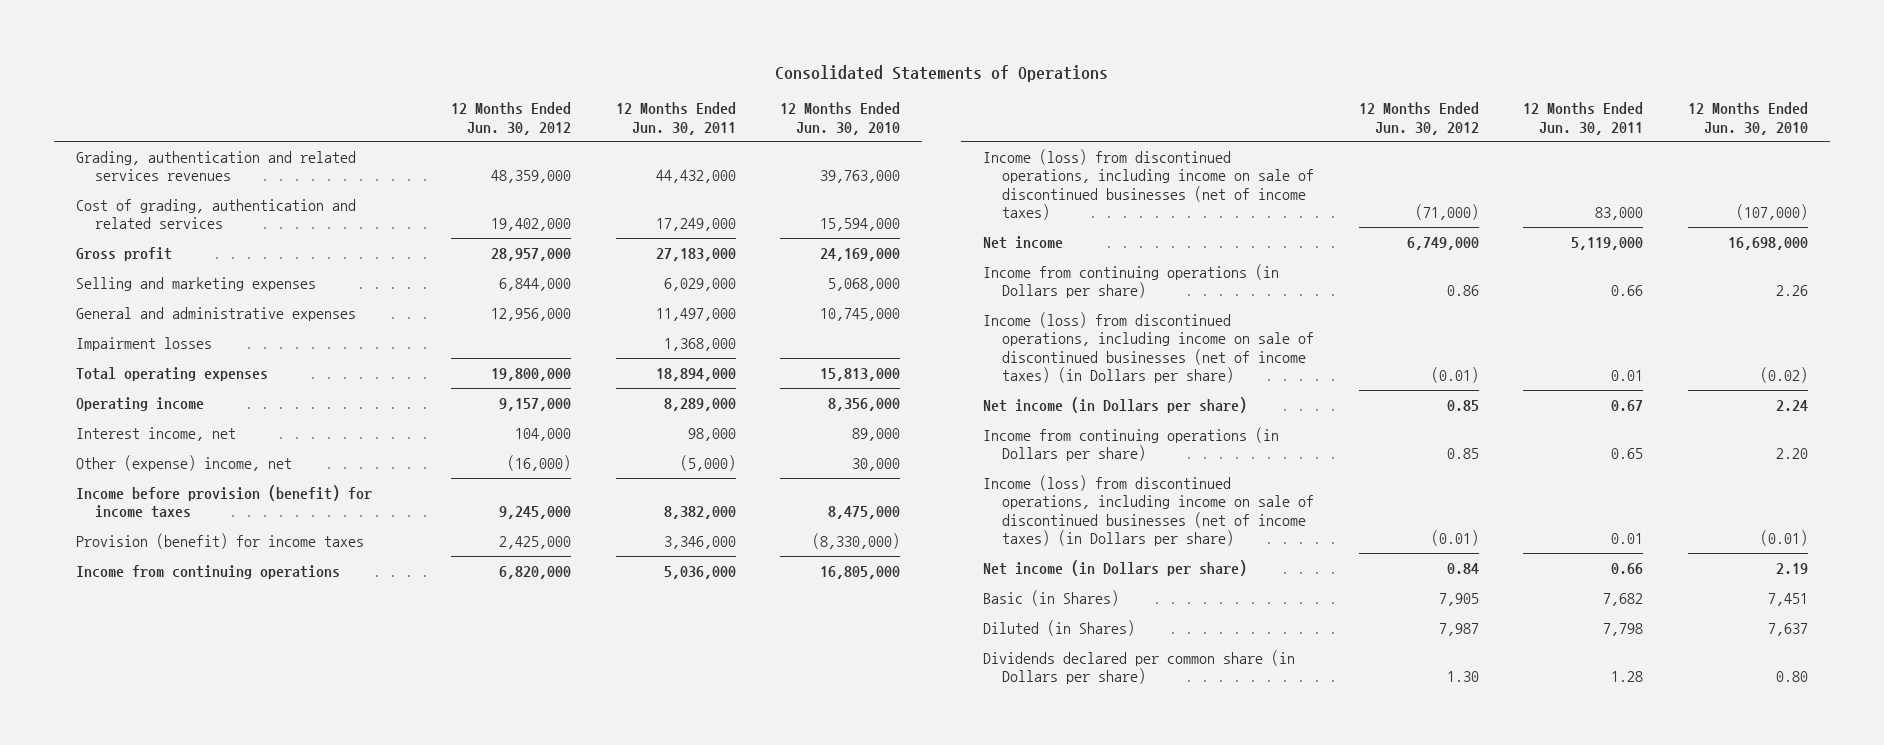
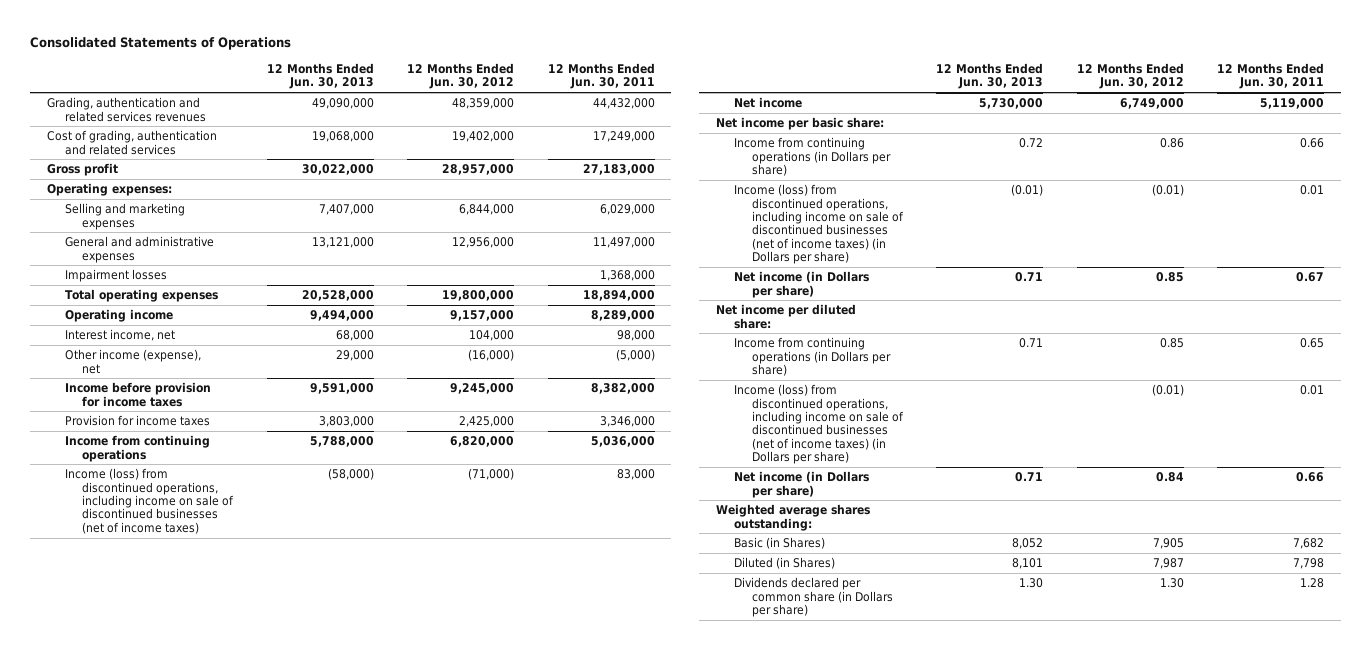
[780,102,901,135] 12 Months Ended Jun. 30, 2010 -> none
none -> [266,62,374,90] 12 Months Ended Jun. 30, 2013
none -> [46,183,172,197] Operating expenses:
[76,454,293,471] Other (expense) income, net -> [64,349,201,374] Other income (expense), net
[76,484,373,519] Income before provision (benefit) for income taxes -> [64,382,211,407] Income before provision for income taxes
[76,532,365,549] Provision (benefit) for income taxes -> [64,415,210,427] Provision for income taxes
none -> [716,117,885,131] Net income per basic share:
none -> [716,304,857,329] Net income per diluted share:
none -> [716,504,871,531] Weighted average shares outstanding:

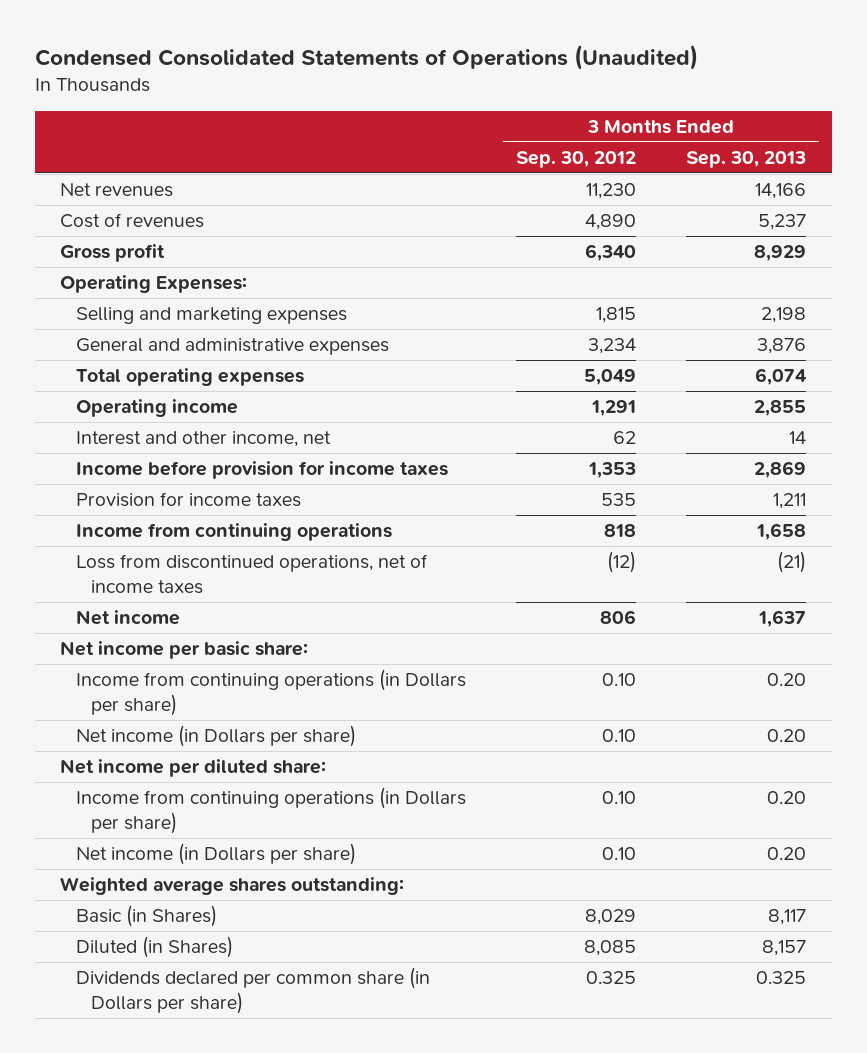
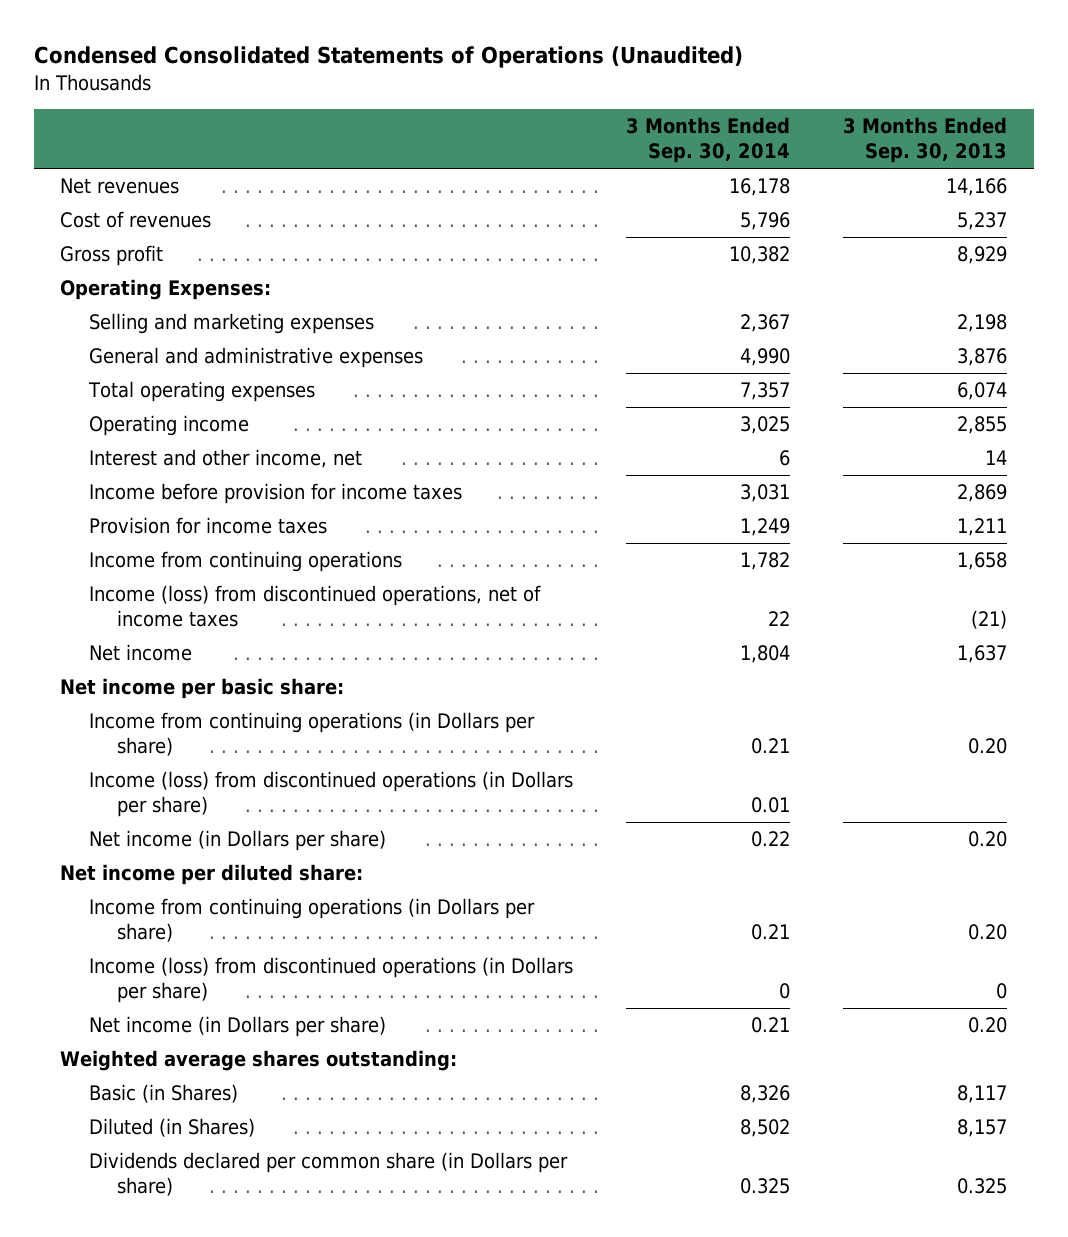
[515,150,636,168] Sep. 30, 2012 -> none
none -> [625,117,790,163] 3 Months Ended Sep. 30, 2014
[75,554,428,594] Loss from discontinued operations, net of income taxes -> [88,585,541,628] Income (loss) from discontinued operations, net of income taxes
none -> [88,771,573,818] Income (loss) from discontinued operations (in Dollars per share)
none -> [88,957,573,1004] Income (loss) from discontinued operations (in Dollars per share)

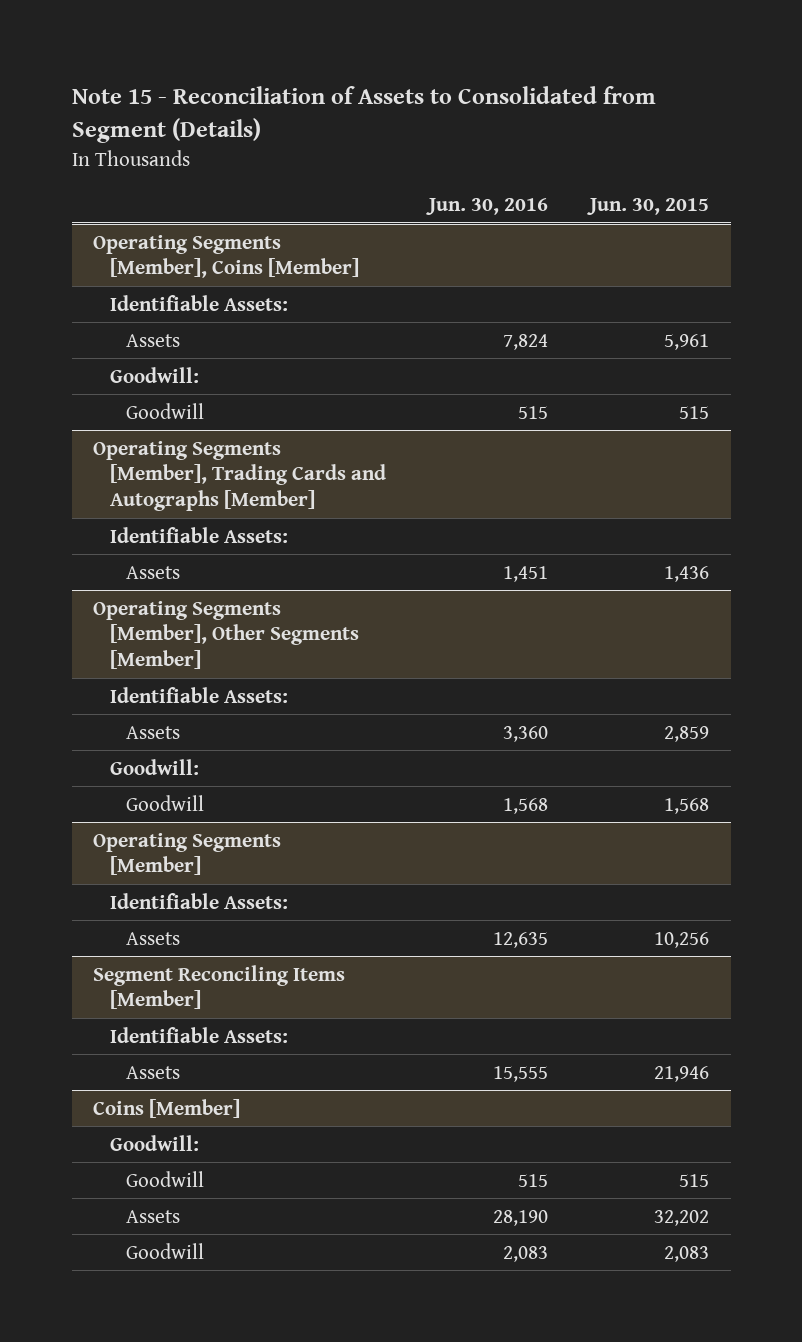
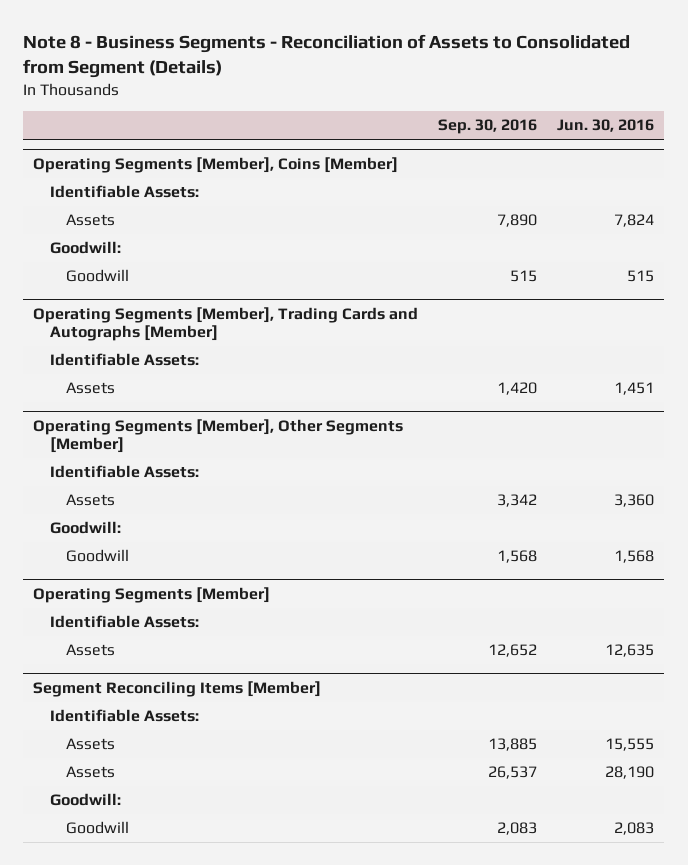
[71,86,656,144] Note 15 - Reconciliation of Assets to Consolidated from Segment (Details) -> [23,34,631,79] Note 8 - Business Segments - Reconciliation of Assets to Consolidated from Segment (Details)
[587,198,710,216] Jun. 30, 2015 -> none
none -> [438,119,538,135] Sep. 30, 2016
[93,1098,241,1118] Coins [Member] -> none
[109,1134,199,1151] Goodwill: -> none
[126,1170,205,1187] Goodwill -> none
none -> [49,793,121,807] Goodwill:

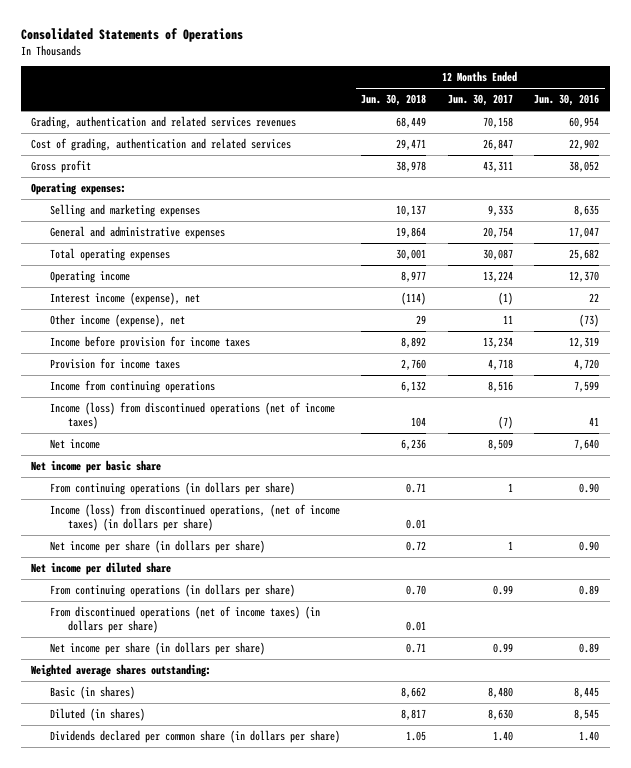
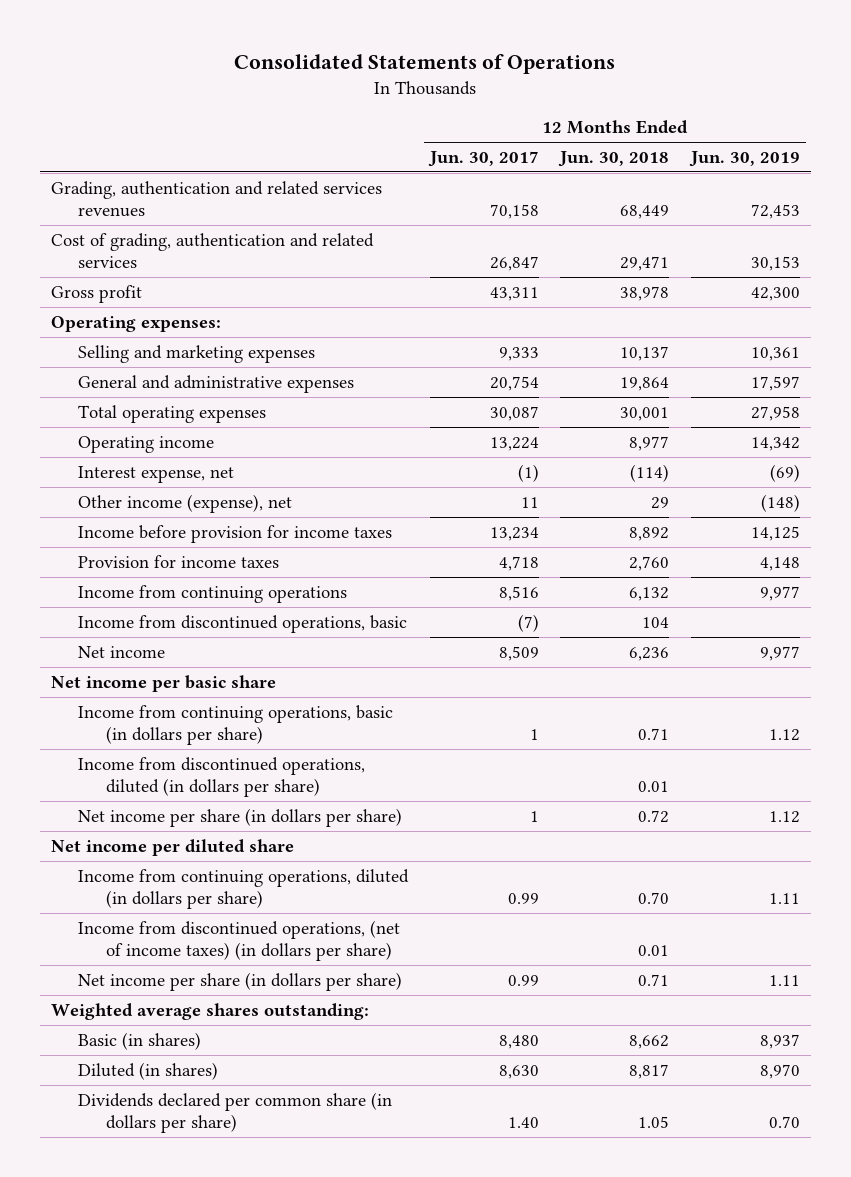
[534,94,600,107] Jun. 30, 2016 -> none
none -> [689,151,801,168] Jun. 30, 2019
[49,292,200,306] Interest income (expense), net -> [78,465,235,483] Interest expense, net
[49,402,335,430] Income (loss) from discontinued operations (net of income taxes) -> [78,614,408,633] Income from discontinued operations, basic
[49,482,295,496] From continuing operations (in dollars per share) -> [78,704,394,745] Income from continuing operations, basic (in dollars per share)
[49,504,340,532] Income (loss) from discontinued operations, (net of income taxes) (in dollars per share) -> [78,756,366,797] Income from discontinued operations, diluted (in dollars per share)
[49,584,295,598] From continuing operations (in dollars per share) -> [78,868,410,909] Income from continuing operations, diluted (in dollars per share)
[49,606,320,634] From discontinued operations (net of income taxes) (in dollars per share) -> [78,919,401,961] Income from discontinued operations, (net of income taxes) (in dollars per share)

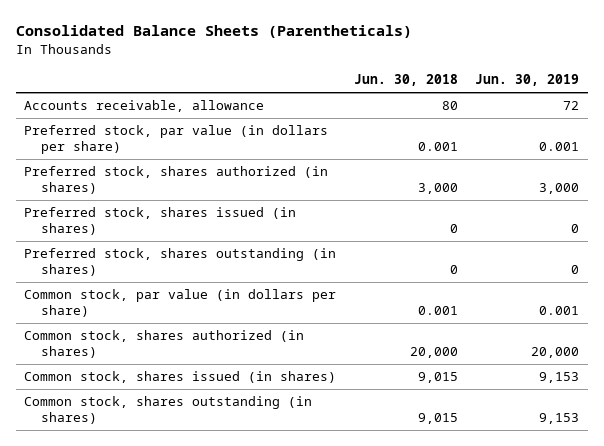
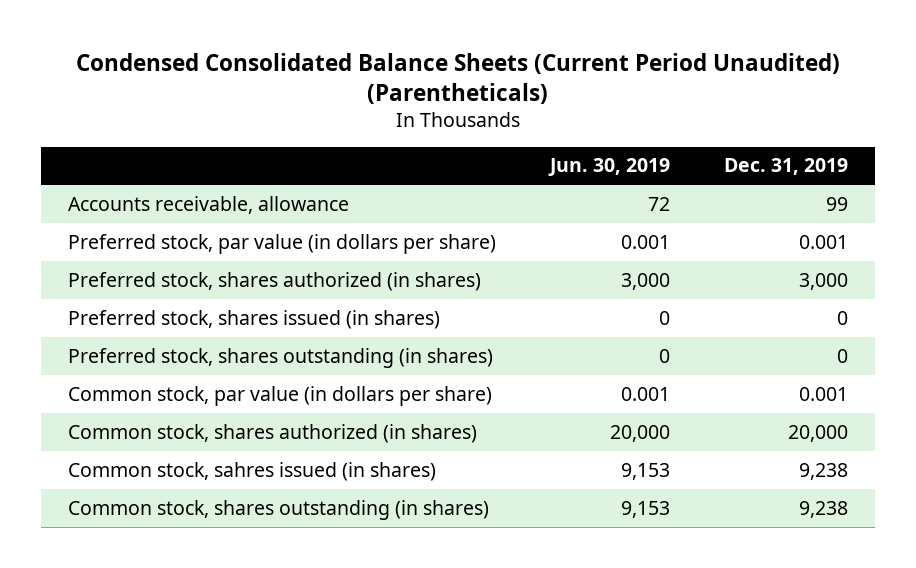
[15,25,412,39] Consolidated Balance Sheets (Parentheticals) -> [75,53,840,105] Condensed Consolidated Balance Sheets (Current Period Unaudited) (Parentheticals)
[353,74,458,87] Jun. 30, 2018 -> none
none -> [723,158,848,176] Dec. 31, 2019
[24,371,337,384] Common stock, shares issued (in shares) -> [68,461,437,481] Common stock, sahres issued (in shares)

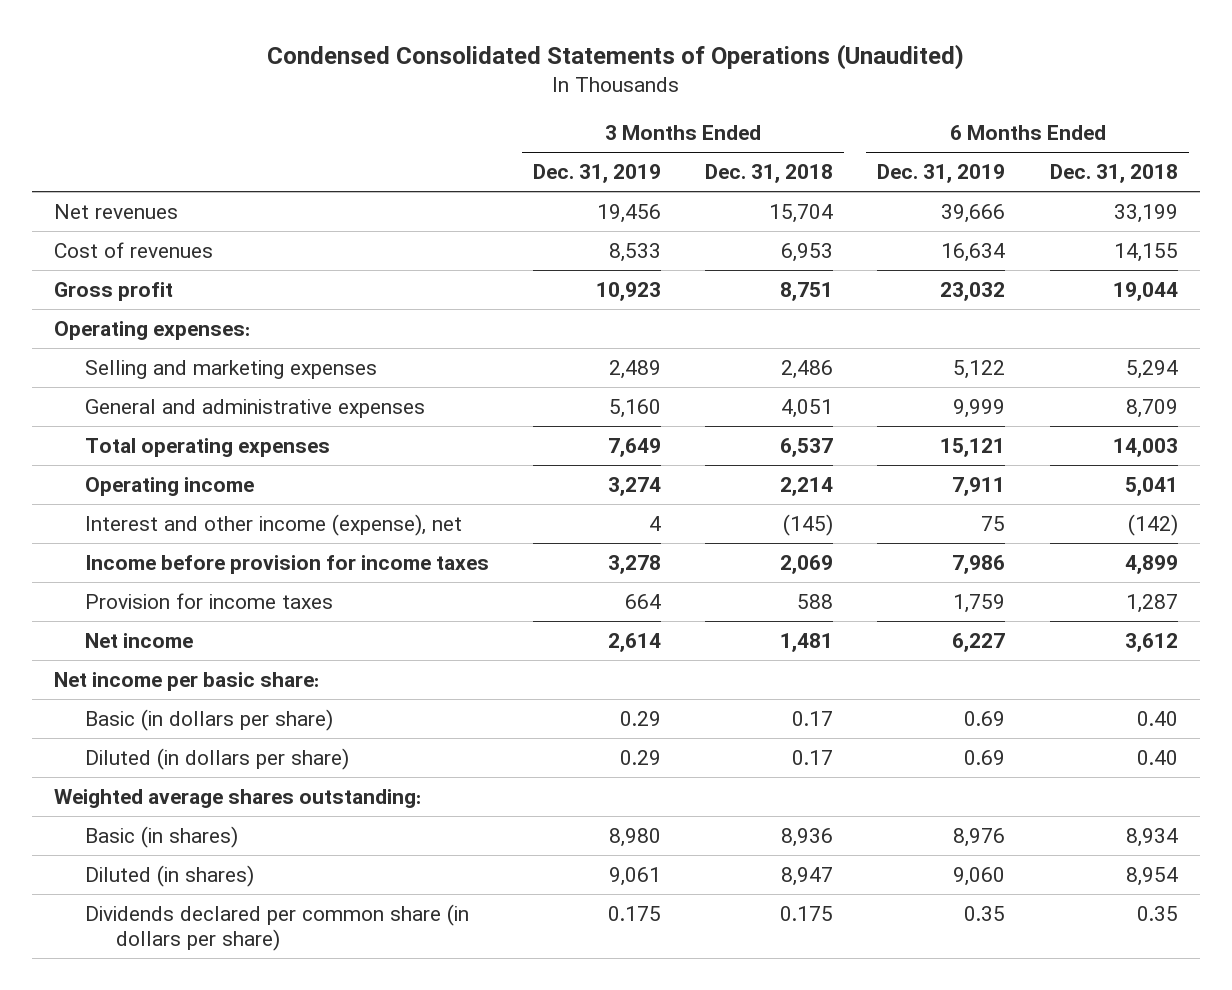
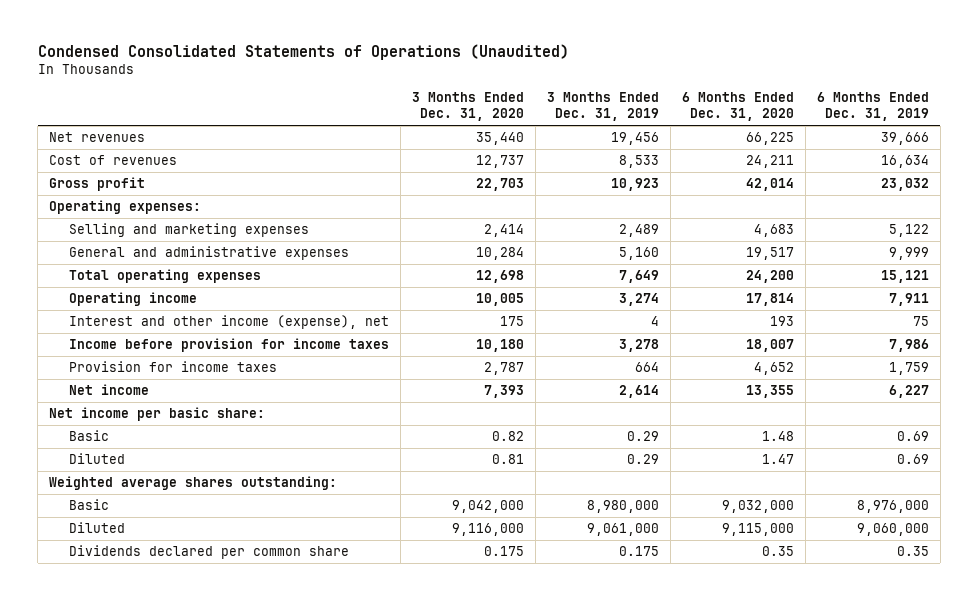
[705,164,834,184] Dec. 31, 2018 -> none
[1049,164,1178,184] Dec. 31, 2018 -> none
none -> [411,92,524,122] 3 Months Ended Dec. 31, 2020
none -> [681,92,794,122] 6 Months Ended Dec. 31, 2020
[84,708,333,731] Basic (in dollars per share) -> [68,429,109,441] Basic
[84,747,349,770] Diluted (in dollars per share) -> [68,452,125,464] Diluted
[84,825,238,848] Basic (in shares) -> [68,498,109,510] Basic
[609,827,662,847] 8,980 -> [586,499,659,513] 8,980,000
[953,827,1006,847] 8,976 -> [856,499,929,513] 8,976,000
[84,864,254,887] Diluted (in shares) -> [68,521,125,533] Diluted
[609,866,662,886] 9,061 -> [586,522,659,536] 9,061,000
[953,866,1006,886] 9,060 -> [856,522,929,536] 9,060,000
[84,903,469,951] Dividends declared per common share (in dollars per share) -> [68,544,349,559] Dividends declared per common share

